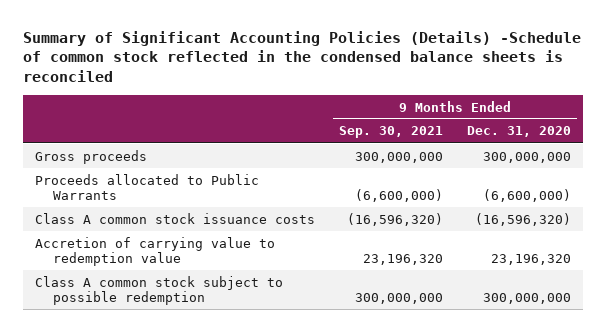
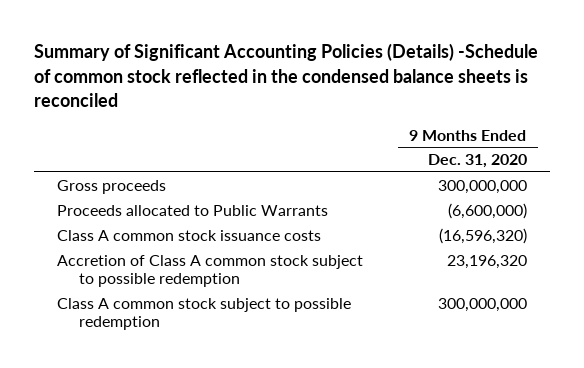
[338,126,443,139] Sep. 30, 2021 -> none
[34,236,275,266] Accretion of carrying value to redemption value -> [57,254,364,288] Accretion of Class A common stock subject to possible redemption

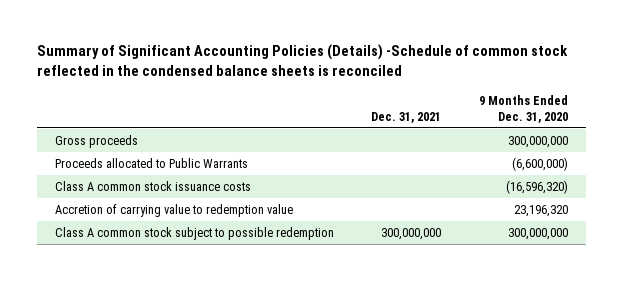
none -> [371,111,442,123] Dec. 31, 2021
[57,254,364,288] Accretion of Class A common stock subject to possible redemption -> [55,203,294,217] Accretion of carrying value to redemption value

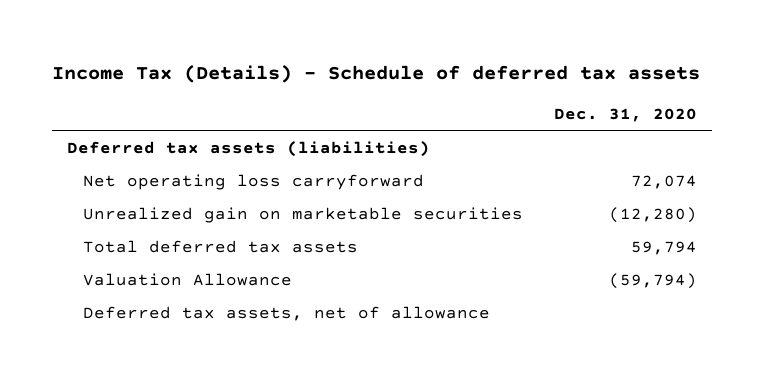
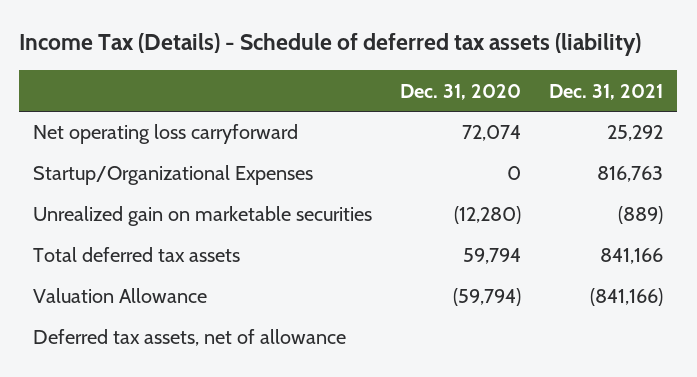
[51,65,700,84] Income Tax (Details) - Schedule of deferred tax assets -> [19,33,642,57] Income Tax (Details) - Schedule of deferred tax assets (liability)
none -> [549,83,664,100] Dec. 31, 2021
[66,140,430,157] Deferred tax assets (liabilities) -> none
none -> [33,165,314,186] Startup/Organizational Expenses

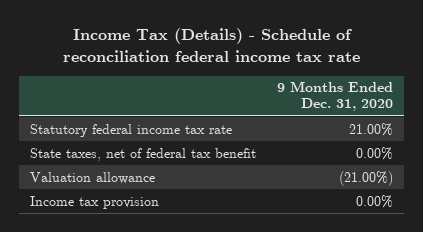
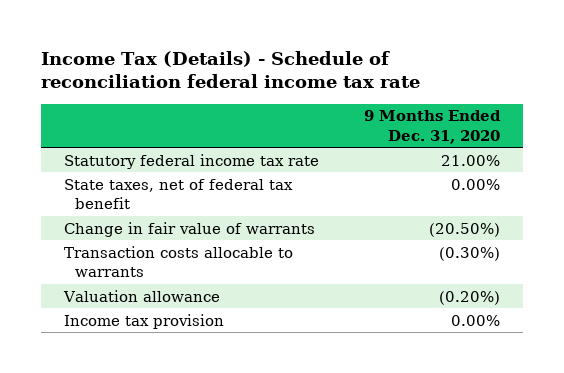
none -> [63,221,315,237] Change in fair value of warrants
none -> [63,245,293,278] Transaction costs allocable to warrants
[339,170,394,186] (21.00%) -> [439,290,501,305] (0.20%)

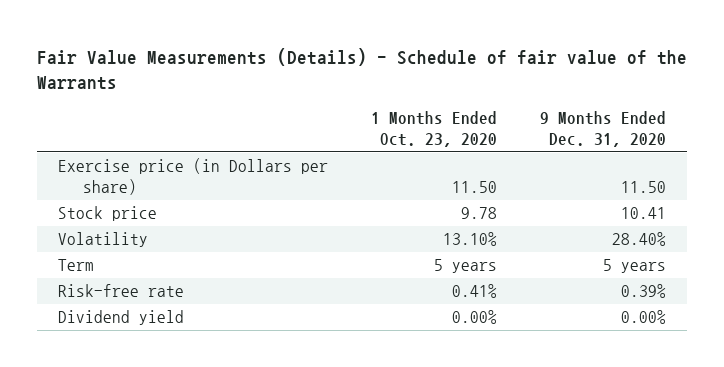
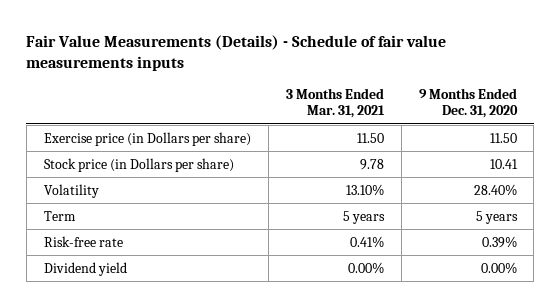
[37,47,688,91] Fair Value Measurements (Details) - Schedule of fair value of the Warrants -> [26,34,447,71] Fair Value Measurements (Details) - Schedule of fair value measurements inputs
[371,111,498,148] 1 Months Ended Oct. 23, 2020 -> none
none -> [285,87,385,119] 3 Months Ended Mar. 31, 2021
[58,206,158,222] Stock price -> [43,157,234,172] Stock price (in Dollars per share)

